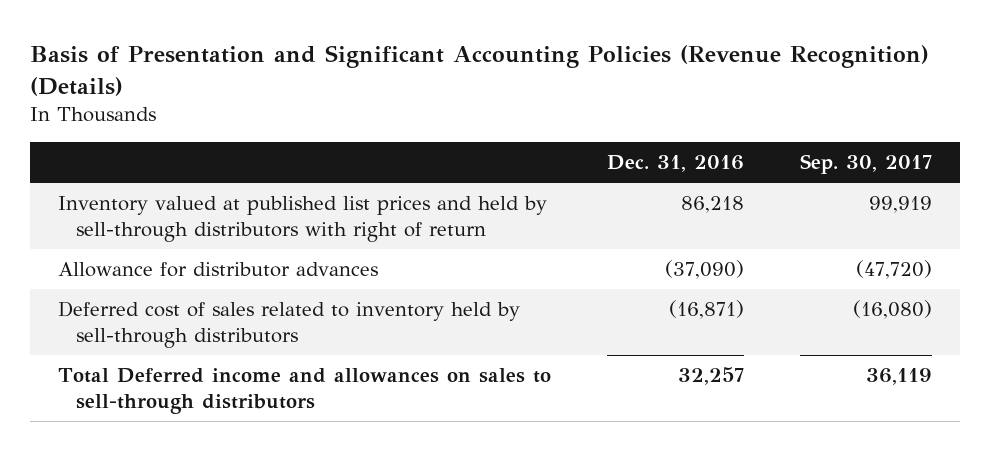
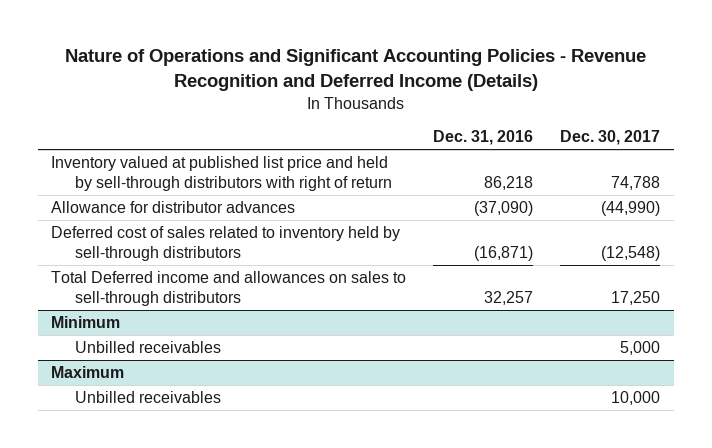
[30,45,930,96] Basis of Presentation and Significant Accounting Policies (Revenue Recognition) (Details) -> [64,49,646,92] Nature of Operations and Significant Accounting Policies - Revenue Recognition and Deferred Income (Details)
[800,153,933,174] Sep. 30, 2017 -> none
none -> [560,130,661,146] Dec. 30, 2017
[58,196,548,243] Inventory valued at published list prices and held by sell-through distributors with right of return -> [51,155,392,192] Inventory valued at published list price and held by sell-through distributors with right of return
none -> [51,315,121,328] Minimum
none -> [74,340,221,353] Unbilled receivables
none -> [51,365,125,378] Maximum
none -> [74,390,221,403] Unbilled receivables

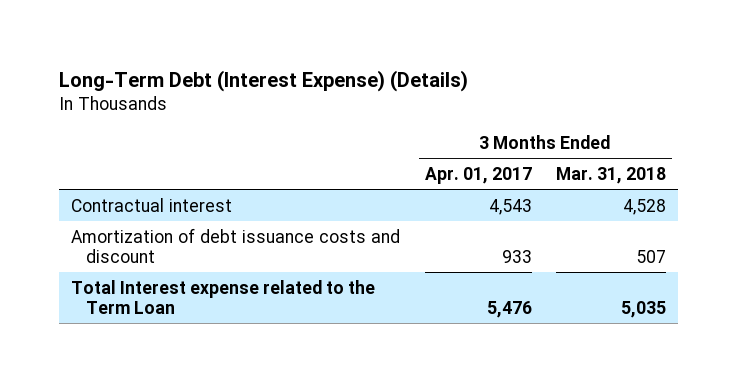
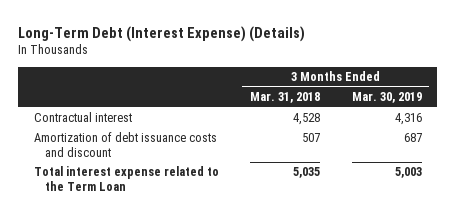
[424,167,532,185] Apr. 01, 2017 -> none
none -> [351,92,422,104] Mar. 30, 2019
[71,279,376,314] Total Interest expense related to the Term Loan -> [33,166,219,191] Total interest expense related to the Term Loan

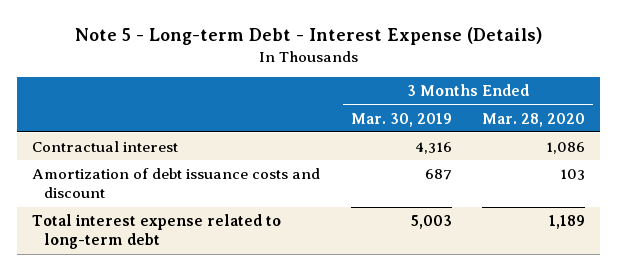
[18,25,306,42] Long-Term Debt (Interest Expense) (Details) -> [74,26,542,45] Note 5 - Long-term Debt - Interest Expense (Details)
[250,92,321,104] Mar. 31, 2018 -> none
none -> [481,112,585,127] Mar. 28, 2020
[33,166,219,191] Total interest expense related to the Term Loan -> [32,213,282,250] Total interest expense related to long-term debt

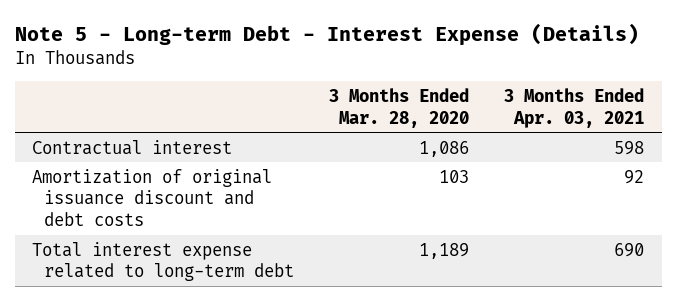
[350,112,452,127] Mar. 30, 2019 -> none
none -> [504,87,645,128] 3 Months Ended Apr. 03, 2021
[32,167,321,199] Amortization of debt issuance costs and discount -> [32,168,273,226] Amortization of original issuance discount and debt costs

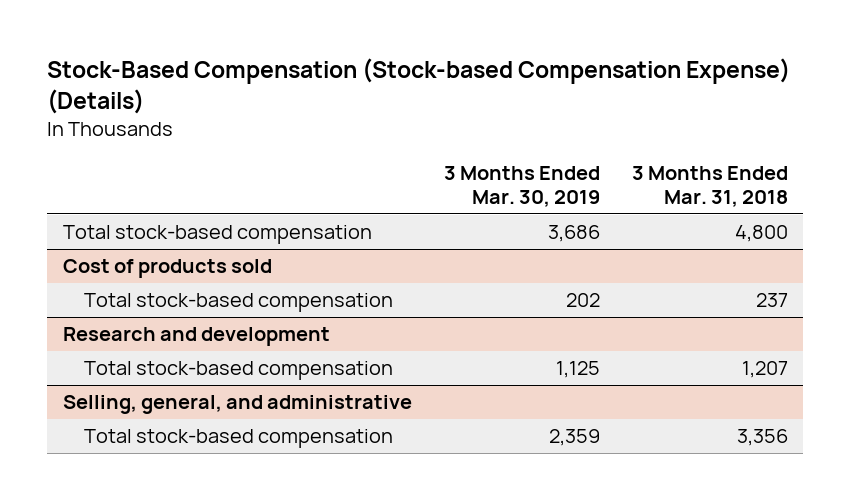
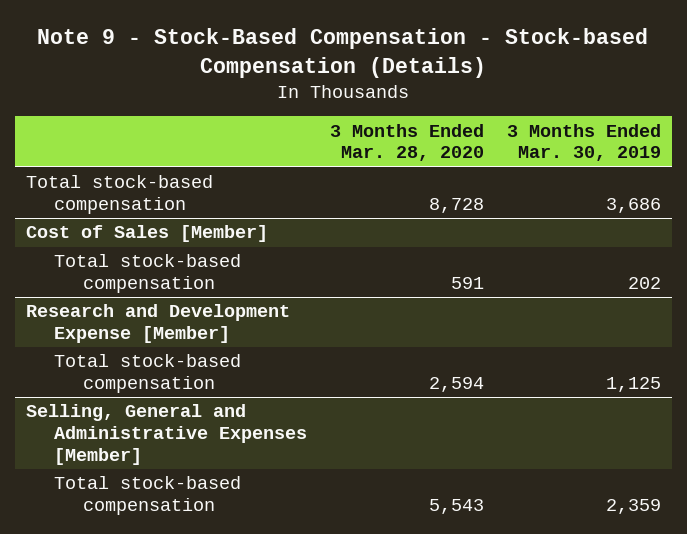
[47,58,791,115] Stock-Based Compensation (Stock-based Compensation Expense) (Details) -> [37,27,649,78] Note 9 - Stock-Based Compensation - Stock-based Compensation (Details)
[631,166,788,208] 3 Months Ended Mar. 31, 2018 -> none
none -> [330,123,485,162] 3 Months Ended Mar. 28, 2020
[63,259,273,279] Cost of products sold -> [26,225,269,243] Cost of Sales [Member]
[63,327,331,347] Research and development -> [26,304,291,344] Research and Development Expense [Member]
[63,395,413,415] Selling, general, and administrative -> [26,404,308,466] Selling, General and Administrative Expenses [Member]

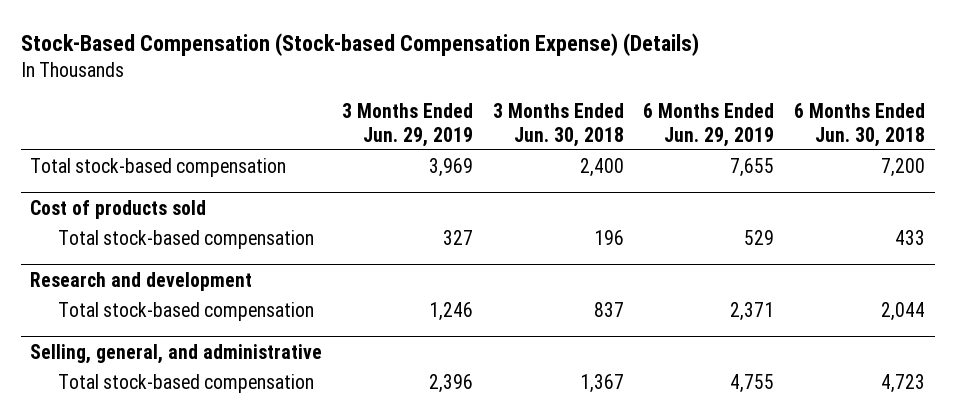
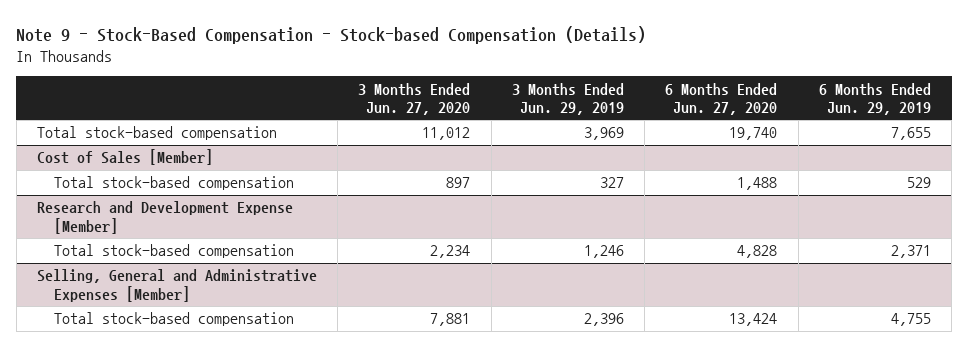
[20,32,699,56] Stock-Based Compensation (Stock-based Compensation Expense) (Details) -> [16,26,647,45] Note 9 - Stock-Based Compensation - Stock-based Compensation (Details)
[492,102,624,147] 3 Months Ended Jun. 30, 2018 -> none
[793,102,925,147] 6 Months Ended Jun. 30, 2018 -> none
none -> [358,82,471,115] 3 Months Ended Jun. 27, 2020
none -> [665,82,778,115] 6 Months Ended Jun. 27, 2020
[30,199,207,219] Cost of products sold -> [36,149,213,166] Cost of Sales [Member]
[30,271,253,291] Research and development -> [36,201,293,234] Research and Development Expense [Member]
[30,343,323,364] Selling, general, and administrative -> [36,269,317,302] Selling, General and Administrative Expenses [Member]

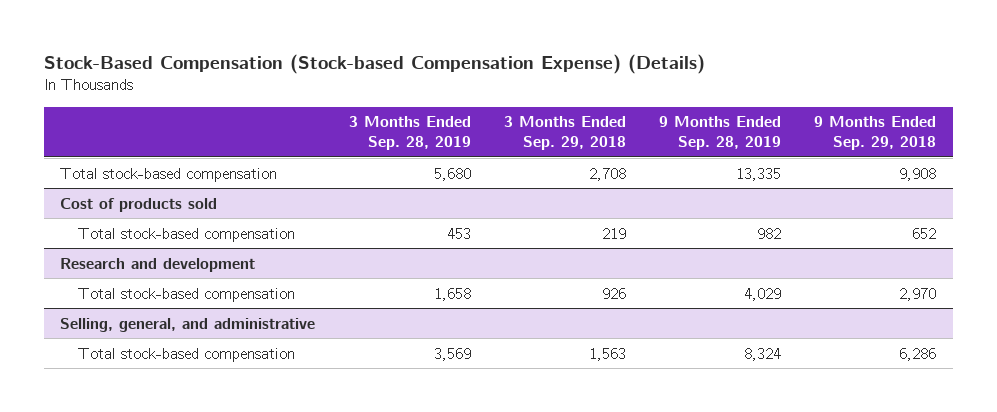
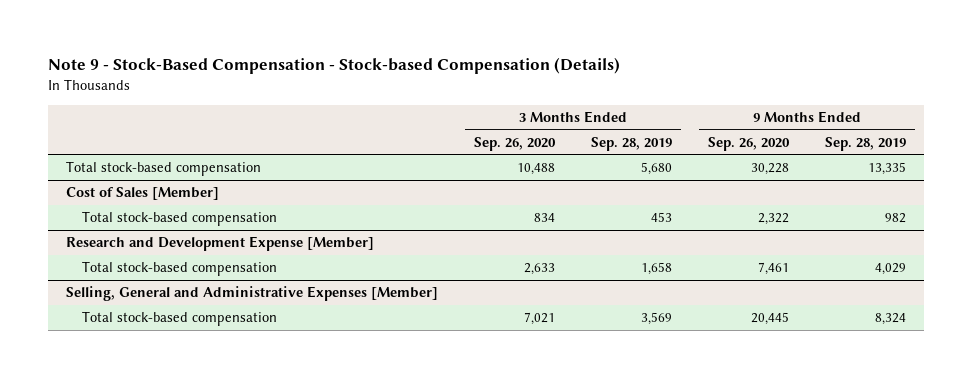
[43,53,705,74] Stock-Based Compensation (Stock-based Compensation Expense) (Details) -> [47,57,620,75] Note 9 - Stock-Based Compensation - Stock-based Compensation (Details)
[503,116,626,151] 3 Months Ended Sep. 29, 2018 -> none
[814,116,937,151] 9 Months Ended Sep. 29, 2018 -> none
none -> [473,136,556,151] Sep. 26, 2020
none -> [708,136,791,151] Sep. 26, 2020
[60,197,218,212] Cost of products sold -> [65,187,219,201] Cost of Sales [Member]
[60,257,256,272] Research and development -> [65,236,374,252] Research and Development Expense [Member]
[60,317,316,332] Selling, general, and administrative -> [65,286,438,302] Selling, General and Administrative Expenses [Member]

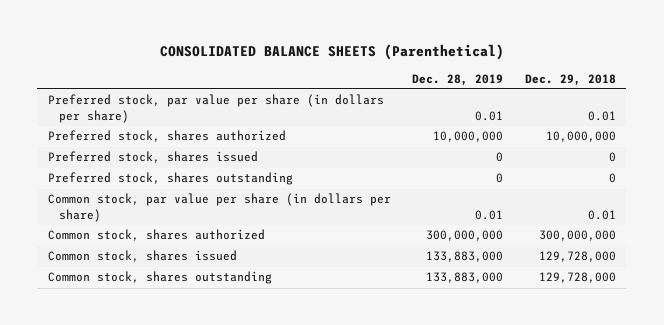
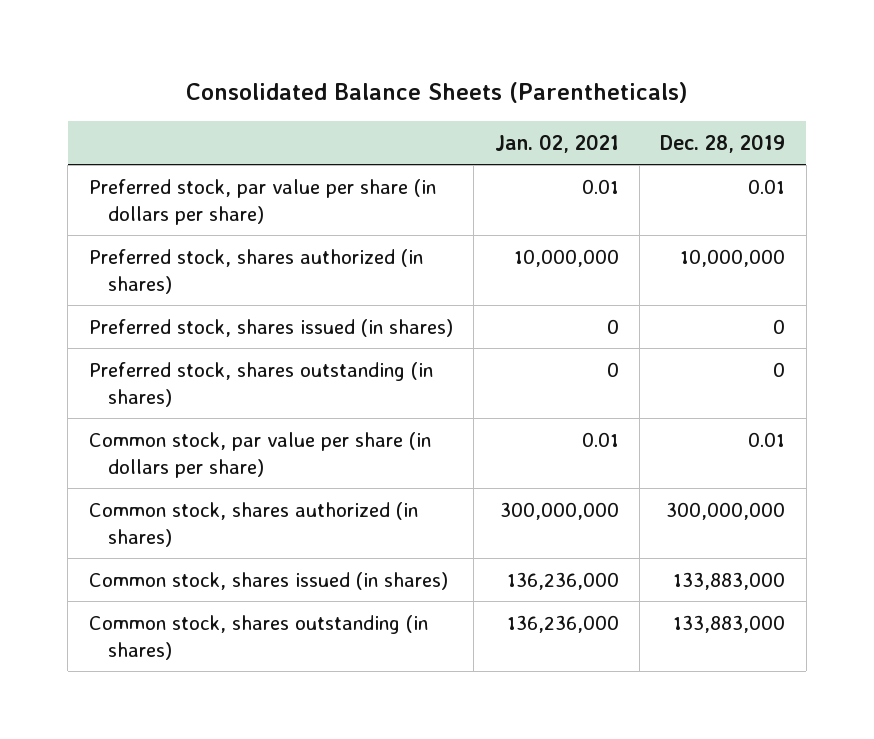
[159,44,504,61] CONSOLIDATED BALANCE SHEETS (Parenthetical) -> [186,82,689,104] Consolidated Balance Sheets (Parentheticals)
[524,73,616,86] Dec. 29, 2018 -> none
none -> [494,133,619,153] Jan. 02, 2021
[48,130,287,143] Preferred stock, shares authorized -> [88,248,423,294] Preferred stock, shares authorized (in shares)
[48,151,259,164] Preferred stock, shares issued -> [88,318,453,337] Preferred stock, shares issued (in shares)
[48,172,294,186] Preferred stock, shares outstanding -> [88,361,433,407] Preferred stock, shares outstanding (in shares)
[48,229,266,242] Common stock, shares authorized -> [88,501,418,547] Common stock, shares authorized (in shares)
[48,250,238,263] Common stock, shares issued -> [88,571,448,590] Common stock, shares issued (in shares)
[48,271,273,285] Common stock, shares outstanding -> [88,614,428,660] Common stock, shares outstanding (in shares)

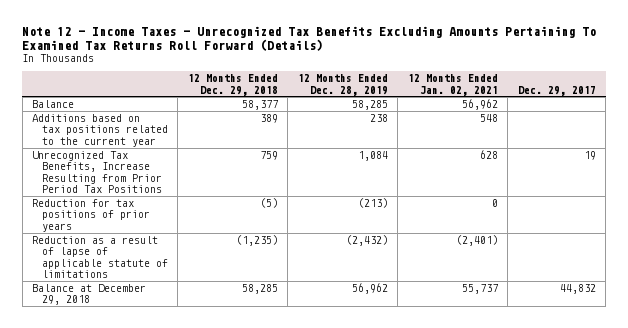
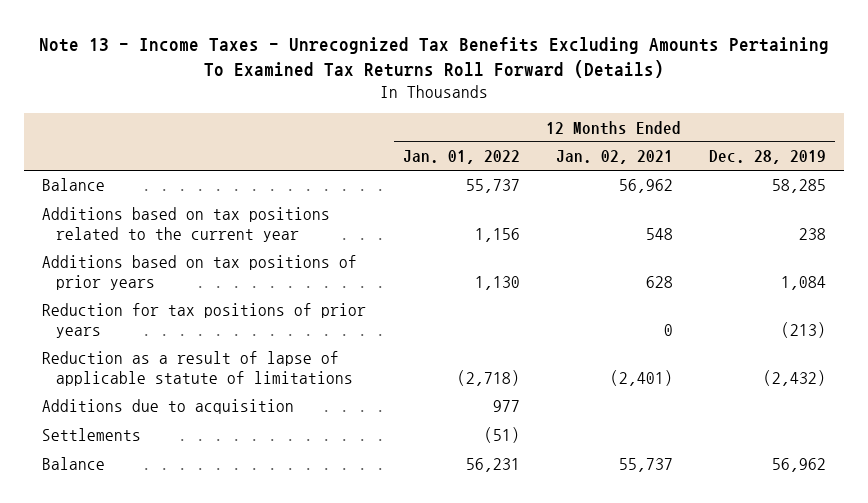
[22,26,597,52] Note 12 - Income Taxes - Unrecognized Tax Benefits Excluding Amounts Pertaining To Examined Tax Returns Roll Forward (Details) -> [39,36,830,78] Note 13 - Income Taxes - Unrecognized Tax Benefits Excluding Amounts Pertaining To Examined Tax Returns Roll Forward (Details)
[187,74,278,96] 12 Months Ended Dec. 29, 2018 -> none
[517,85,596,96] Dec. 29, 2017 -> none
none -> [402,150,520,165] Jan. 01, 2022
[32,151,162,194] Unrecognized Tax Benefits, Increase Resulting from Prior Period Tax Positions -> [42,255,358,290] Additions based on tax positions of prior years
none -> [42,399,295,415] Additions due to acquisition
none -> [42,428,142,442] Settlements
[32,284,147,306] Balance at December 29, 2018 -> [42,457,106,471] Balance

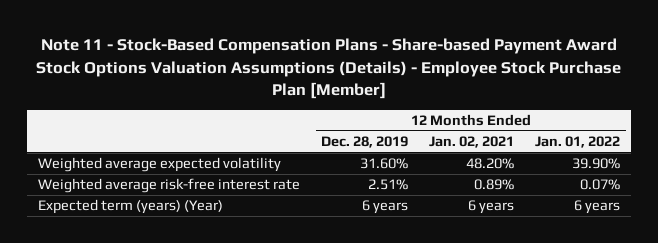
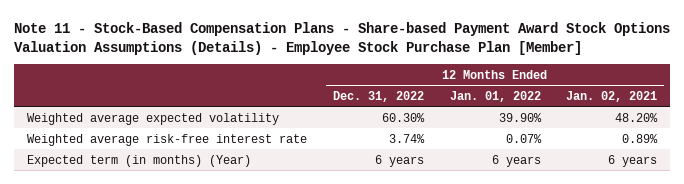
[321,135,409,148] Dec. 28, 2019 -> none
none -> [332,90,424,102] Dec. 31, 2022
[37,199,223,215] Expected term (years) (Year) -> [26,154,251,167] Expected term (in months) (Year)

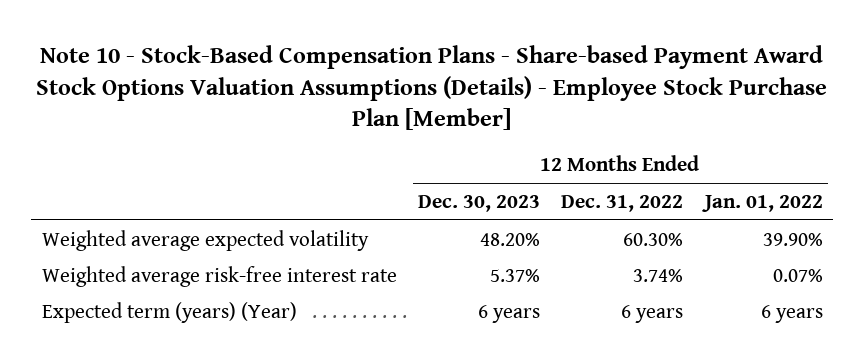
[14,21,671,55] Note 11 - Stock-Based Compensation Plans - Share-based Payment Award Stock Options Valuation Assumptions (Details) - Employee Stock Purchase Plan [Member] -> [36,44,828,131] Note 10 - Stock-Based Compensation Plans - Share-based Payment Award Stock Options Valuation Assumptions (Details) - Employee Stock Purchase Plan [Member]
[566,90,658,102] Jan. 02, 2021 -> none
none -> [418,194,541,212] Dec. 30, 2023
[26,154,251,167] Expected term (in months) (Year) -> [41,301,297,323] Expected term (years) (Year)

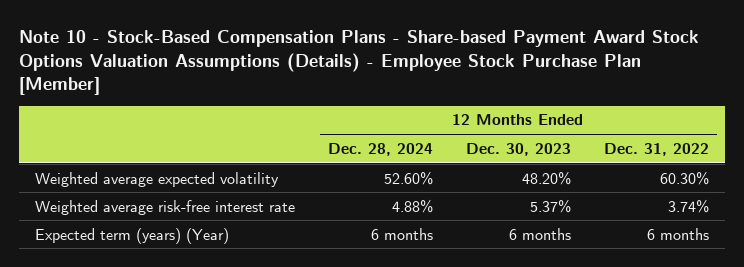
[701,194,823,212] Jan. 01, 2022 -> none
none -> [327,142,433,156] Dec. 28, 2024
[478,304,541,323] 6 years -> [508,227,571,240] 6 months
[621,304,684,323] 6 years -> [646,227,709,240] 6 months

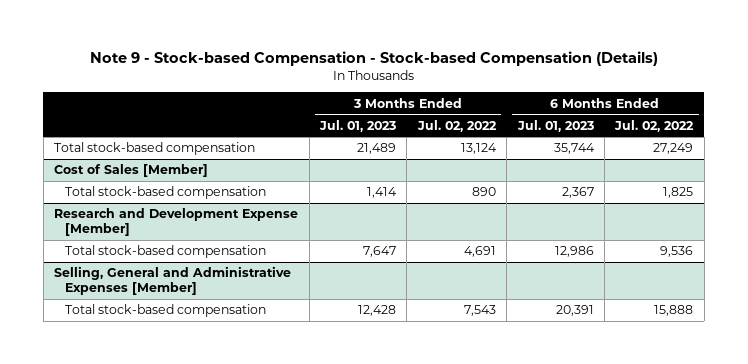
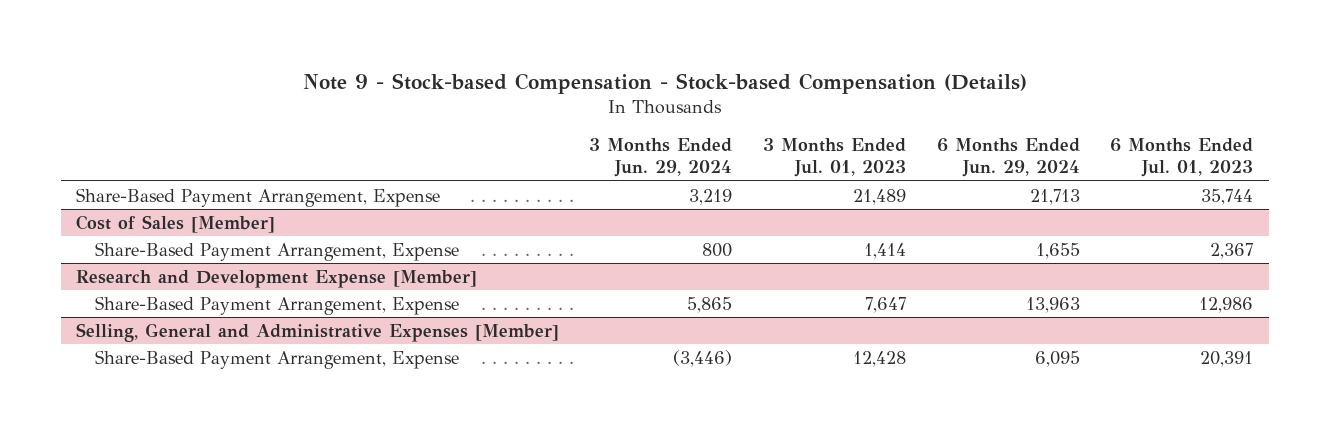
[416,119,497,132] Jul. 02, 2022 -> none
[614,119,695,132] Jul. 02, 2022 -> none
none -> [589,138,733,178] 3 Months Ended Jun. 29, 2024
none -> [936,138,1080,178] 6 Months Ended Jun. 29, 2024
[54,142,256,156] Total stock-based compensation -> [75,187,440,207] Share-Based Payment Arrangement, Expense
[64,186,266,200] Total stock-based compensation -> [95,241,460,261] Share-Based Payment Arrangement, Expense
[64,245,266,259] Total stock-based compensation -> [95,295,460,315] Share-Based Payment Arrangement, Expense
[64,304,266,318] Total stock-based compensation -> [95,349,460,369] Share-Based Payment Arrangement, Expense

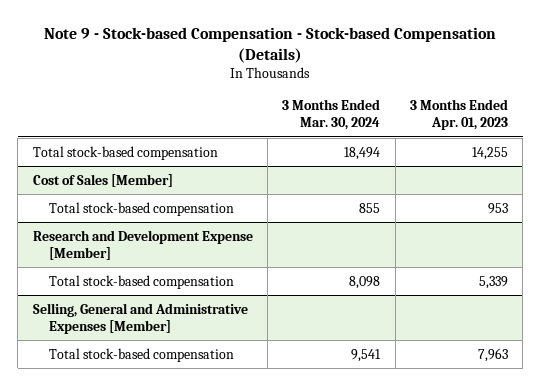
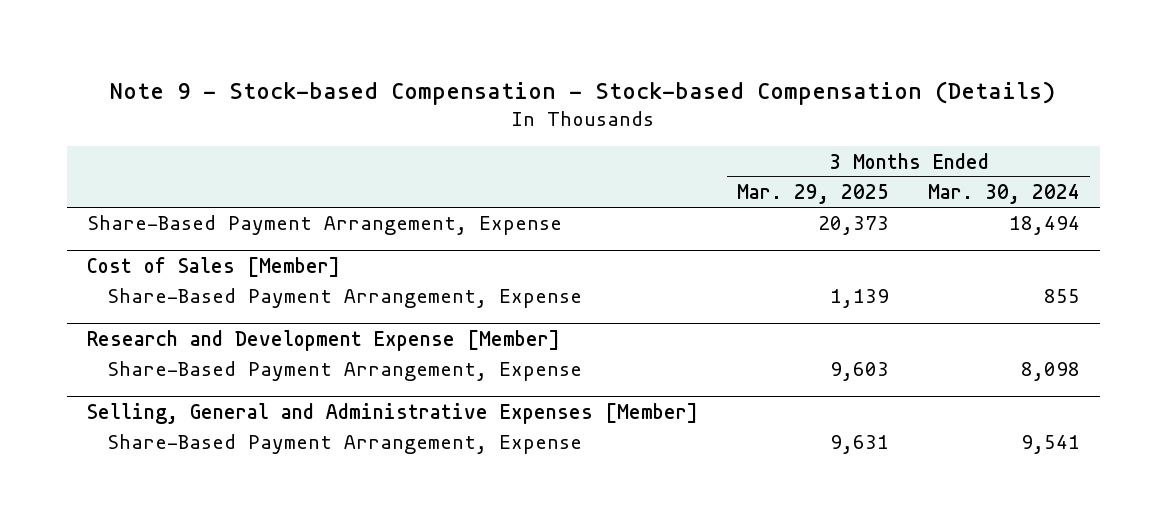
[409,98,508,131] 3 Months Ended Apr. 01, 2023 -> none
none -> [736,184,889,205] Mar. 29, 2025
[32,145,218,160] Total stock-based compensation -> [86,215,562,236] Share-Based Payment Arrangement, Expense
[49,201,235,216] Total stock-based compensation -> [106,288,582,309] Share-Based Payment Arrangement, Expense
[49,274,235,289] Total stock-based compensation -> [106,361,582,382] Share-Based Payment Arrangement, Expense
[49,347,235,362] Total stock-based compensation -> [106,434,582,455] Share-Based Payment Arrangement, Expense

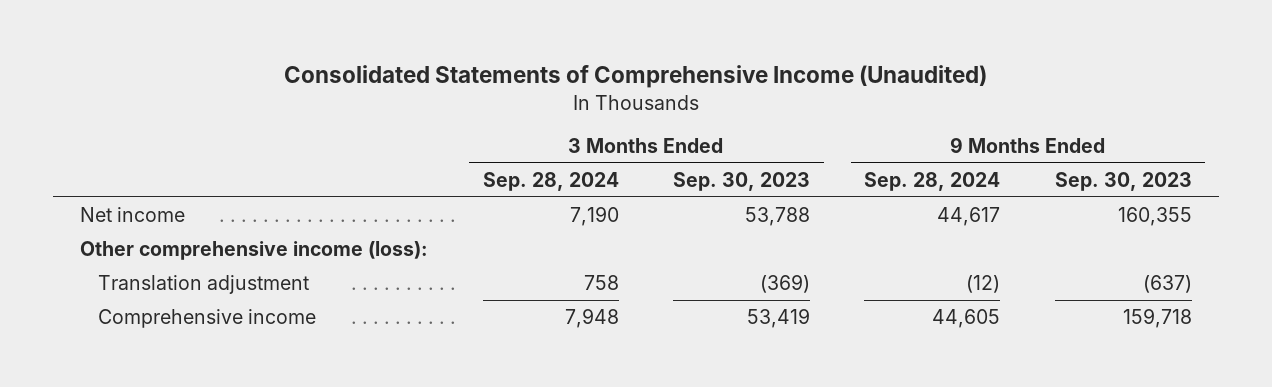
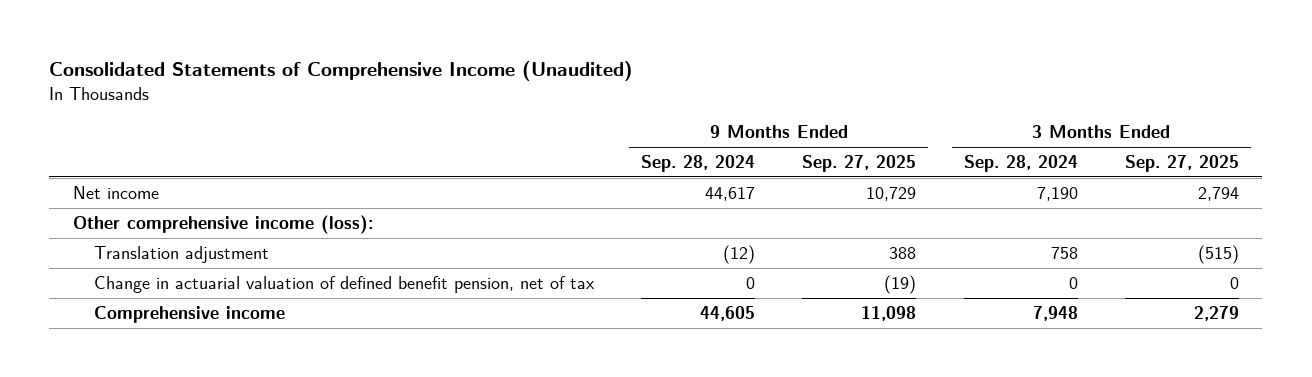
[672,171,810,191] Sep. 30, 2023 -> none
[1054,171,1192,191] Sep. 30, 2023 -> none
none -> [802,155,917,173] Sep. 27, 2025
none -> [1124,155,1239,173] Sep. 27, 2025
none -> [93,276,595,294] Change in actuarial valuation of defined benefit pension, net of tax

